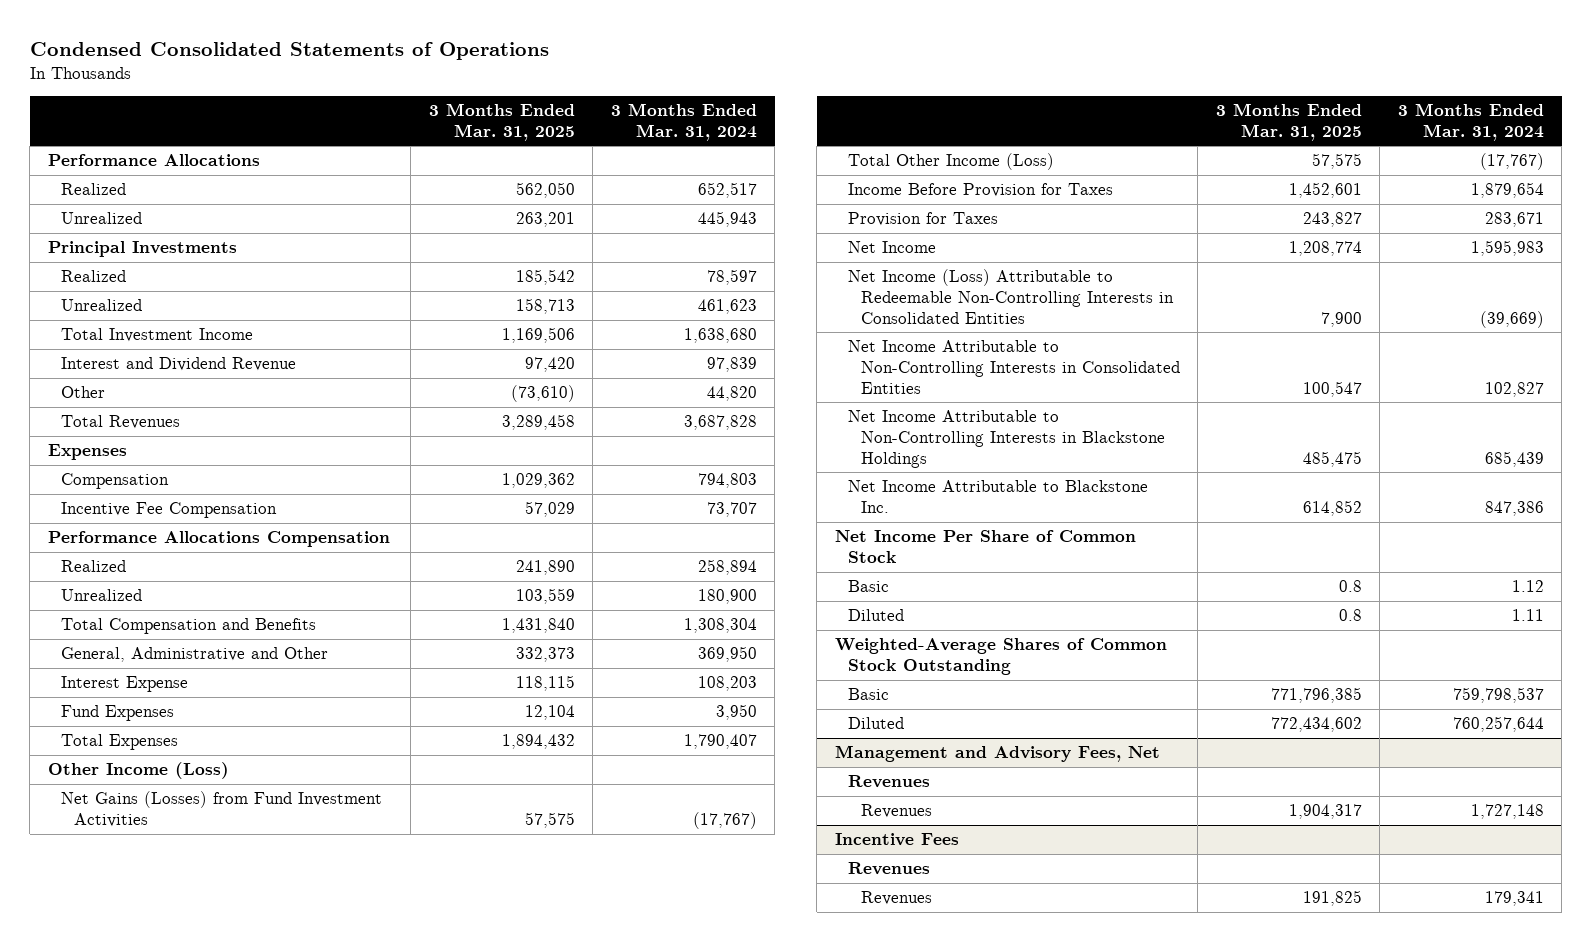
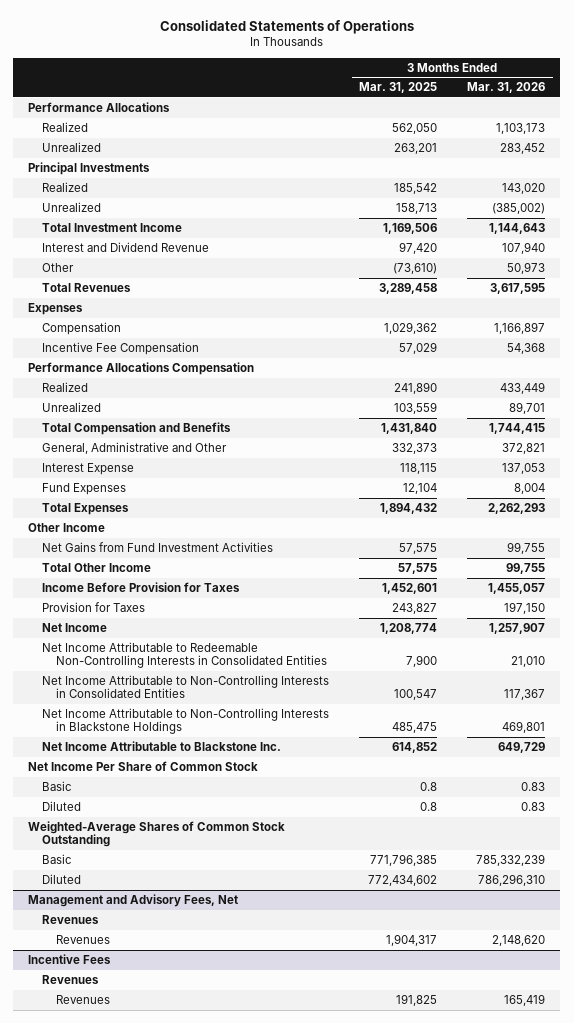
[29,42,549,61] Condensed Consolidated Statements of Operations -> [159,20,414,35] Consolidated Statements of Operations
[610,103,757,141] 3 Months Ended Mar. 31, 2024 -> none
none -> [467,82,546,94] Mar. 31, 2026
[47,762,229,780] Other Income (Loss) -> [28,522,106,532] Other Income
[60,791,382,827] Net Gains (Losses) from Fund Investment Activities -> [42,541,274,552] Net Gains from Fund Investment Activities
[847,153,1054,171] Total Other Income (Loss) -> [42,562,152,572] Total Other Income
[847,269,1174,324] Net Income (Loss) Attributable to Redeemable Non-Controlling Interests in Consolidated Entities -> [42,641,327,669] Net Income Attributable to Redeemable Non-Controlling Interests in Consolidated Entities

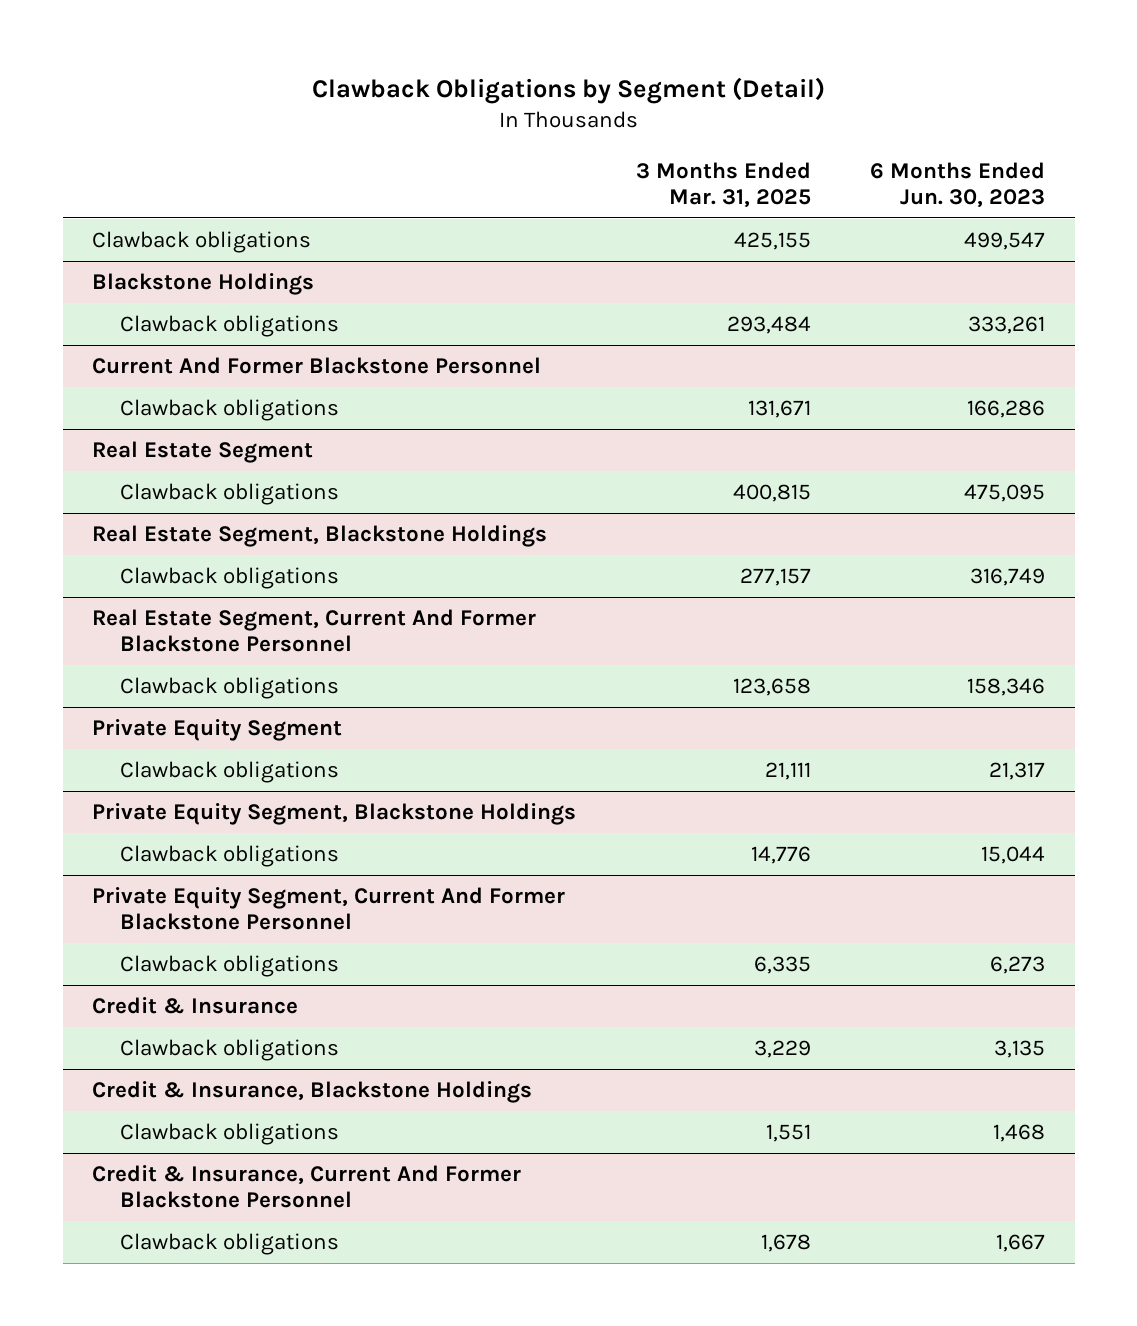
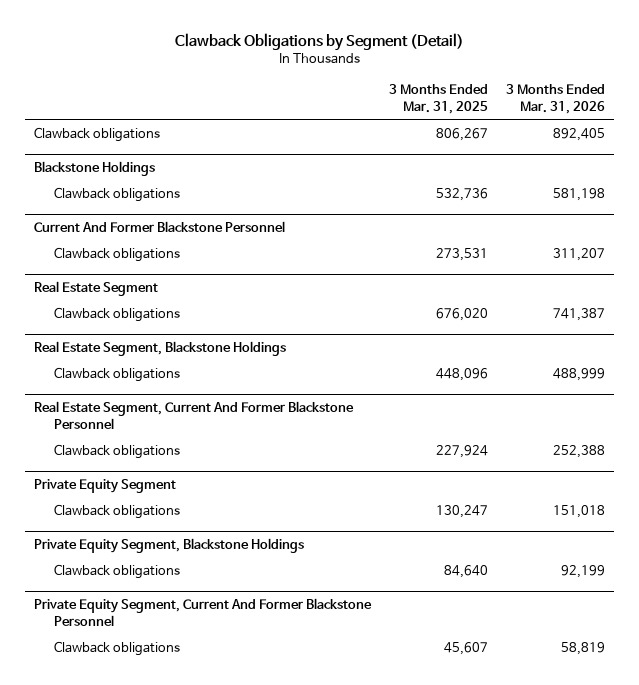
[870,161,1046,208] 6 Months Ended Jun. 30, 2023 -> none
none -> [506,84,606,114] 3 Months Ended Mar. 31, 2026
[733,232,811,251] 425,155 -> [436,127,489,141] 806,267
[726,316,811,335] 293,484 -> [436,187,489,201] 532,736
[747,400,811,419] 131,671 -> [436,247,489,261] 273,531
[732,484,811,503] 400,815 -> [436,307,489,321] 676,020
[739,568,811,587] 277,157 -> [436,367,489,381] 448,096
[732,678,811,697] 123,658 -> [436,444,489,458] 227,924
[764,762,811,781] 21,111 -> [436,504,489,518] 130,247
[750,846,811,865] 14,776 -> [444,564,489,578] 84,640
[92,997,299,1015] Credit & Insurance -> none
[119,1039,339,1062] Clawback obligations -> none
[92,1081,533,1104] Credit & Insurance, Blackstone Holdings -> none
[119,1123,339,1146] Clawback obligations -> none
[92,1165,522,1209] Credit & Insurance, Current And Former Blackstone Personnel -> none
[119,1233,339,1256] Clawback obligations -> none
[753,956,811,975] 6,335 -> [444,641,489,655] 45,607

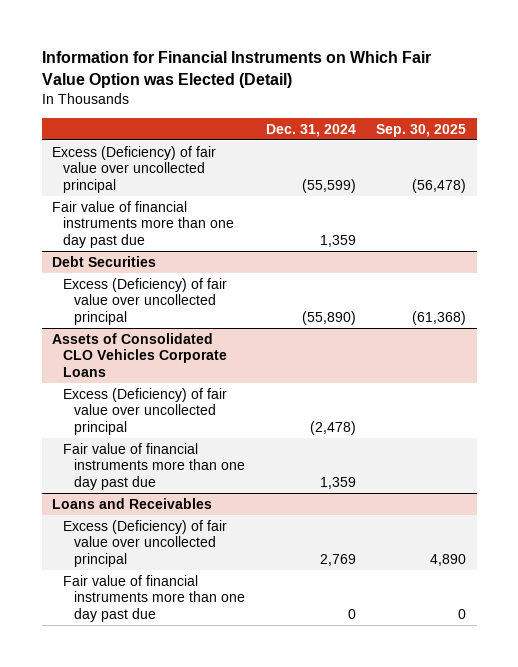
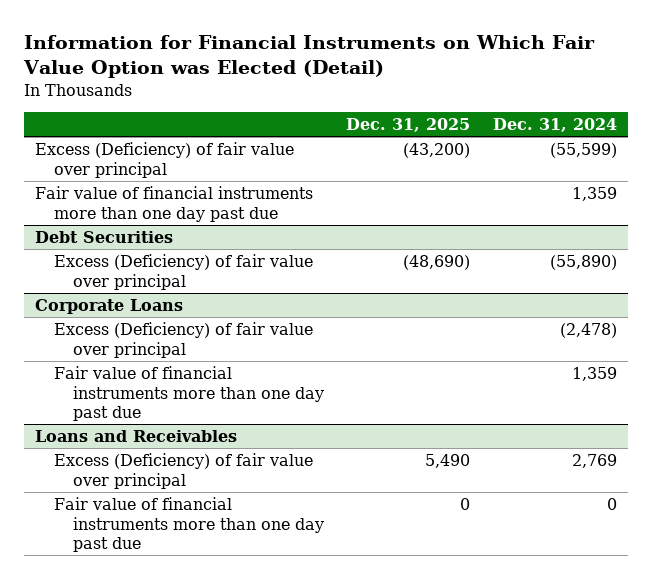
[376,123,467,137] Sep. 30, 2025 -> none
none -> [346,118,471,133] Dec. 31, 2025
[52,145,217,193] Excess (Deficiency) of fair value over uncollected principal -> [34,142,294,178] Excess (Deficiency) of fair value over principal
[62,277,227,325] Excess (Deficiency) of fair value over uncollected principal -> [54,254,314,290] Excess (Deficiency) of fair value over principal
[52,332,227,377] Assets of Consolidated CLO Vehicles Corporate Loans -> [34,299,183,315] Corporate Loans
[62,387,227,435] Excess (Deficiency) of fair value over uncollected principal -> [54,322,314,358] Excess (Deficiency) of fair value over principal
[62,519,227,567] Excess (Deficiency) of fair value over uncollected principal -> [54,453,314,489] Excess (Deficiency) of fair value over principal

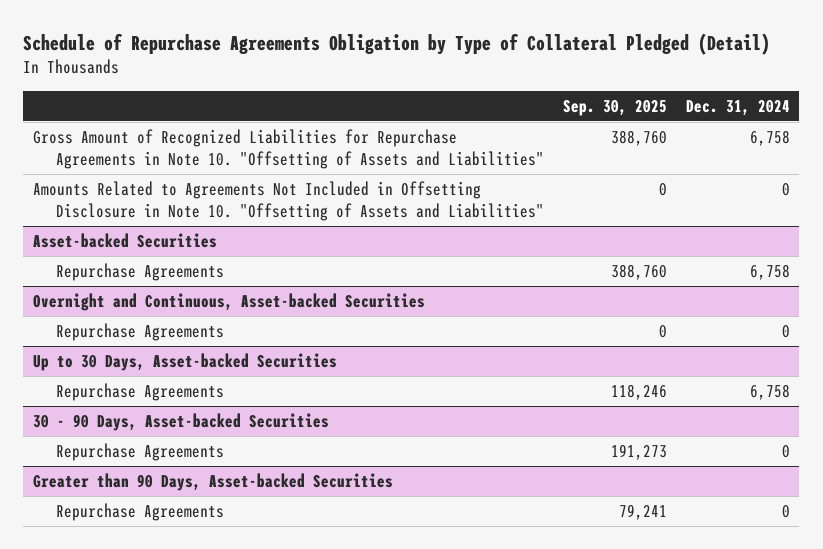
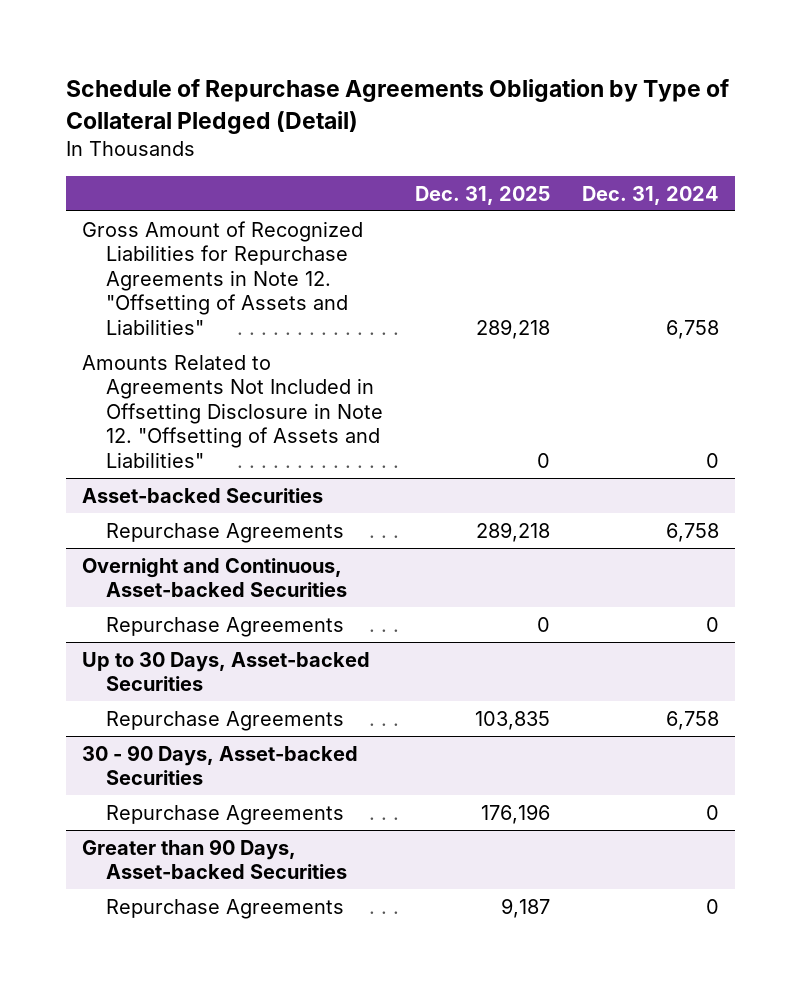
[563,99,668,116] Sep. 30, 2025 -> none
none -> [414,185,550,205] Dec. 31, 2025
[32,129,545,169] Gross Amount of Recognized Liabilities for Repurchase Agreements in Note 10. "Offsetting of Assets and Liabilities" -> [82,220,364,335] Gross Amount of Recognized Liabilities for Repurchase Agreements in Note 12. "Offsetting of Assets and Liabilities"
[32,181,545,221] Amounts Related to Agreements Not Included in Offsetting Disclosure in Note 10. "Offsetting of Assets and Liabilities" -> [82,354,383,468] Amounts Related to Agreements Not Included in Offsetting Disclosure in Note 12. "Offsetting of Assets and Liabilities"

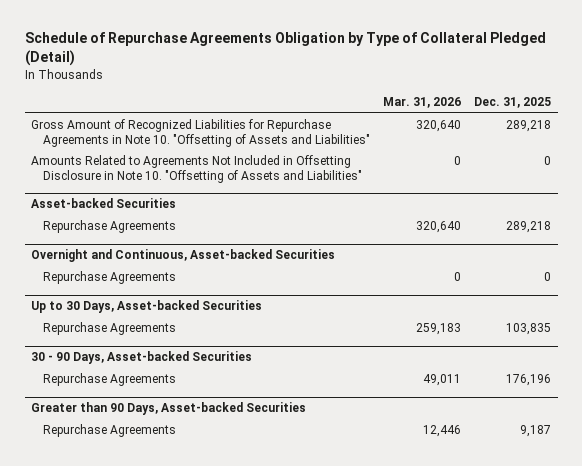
[581,185,719,205] Dec. 31, 2024 -> none
none -> [383,97,462,109] Mar. 31, 2026
[82,220,364,335] Gross Amount of Recognized Liabilities for Repurchase Agreements in Note 12. "Offsetting of Assets and Liabilities" -> [31,119,370,147] Gross Amount of Recognized Liabilities for Repurchase Agreements in Note 10. "Offsetting of Assets and Liabilities"
[82,354,383,468] Amounts Related to Agreements Not Included in Offsetting Disclosure in Note 12. "Offsetting of Assets and Liabilities" -> [31,155,362,183] Amounts Related to Agreements Not Included in Offsetting Disclosure in Note 10. "Offsetting of Assets and Liabilities"

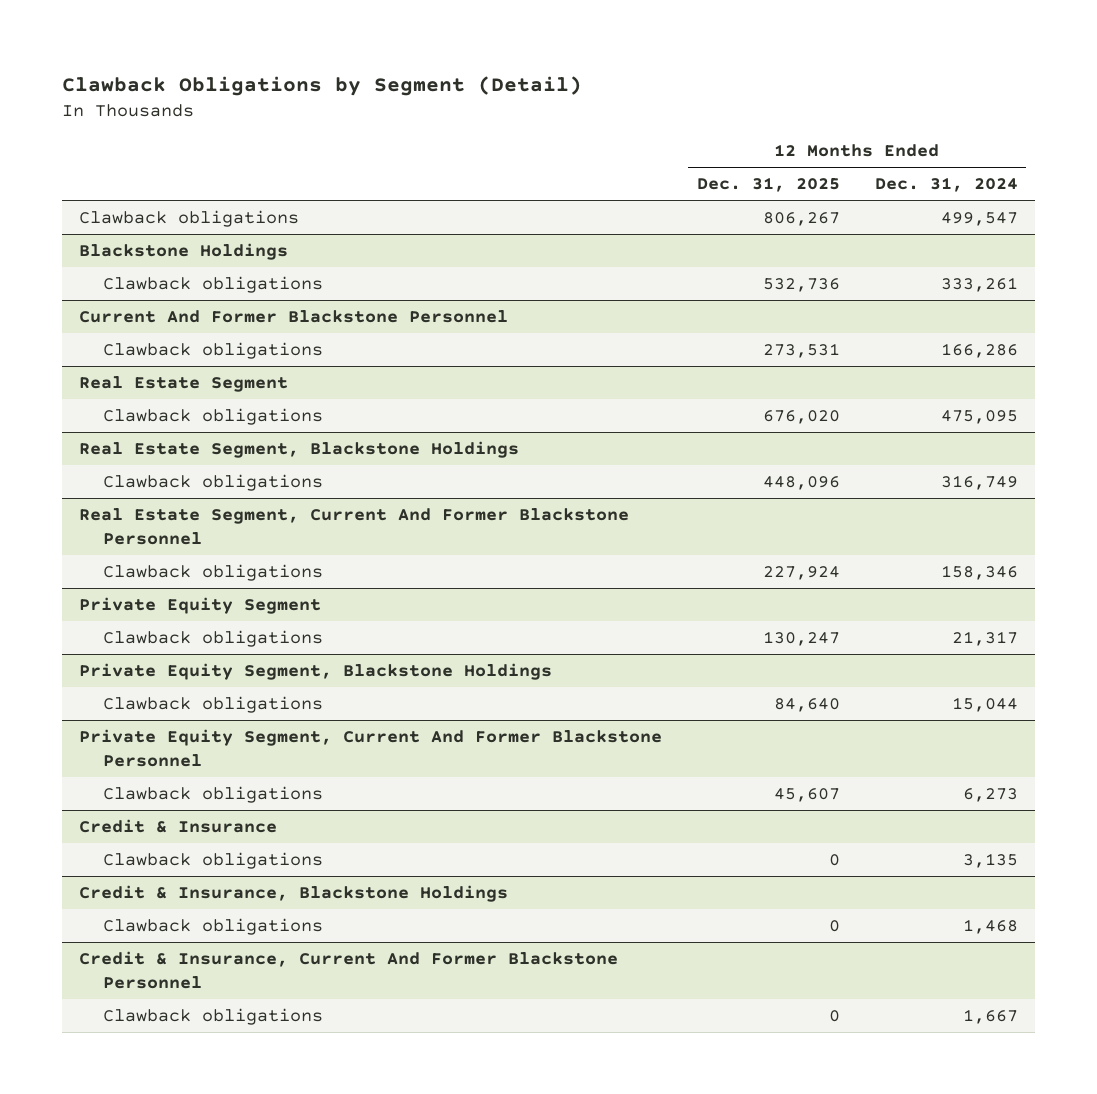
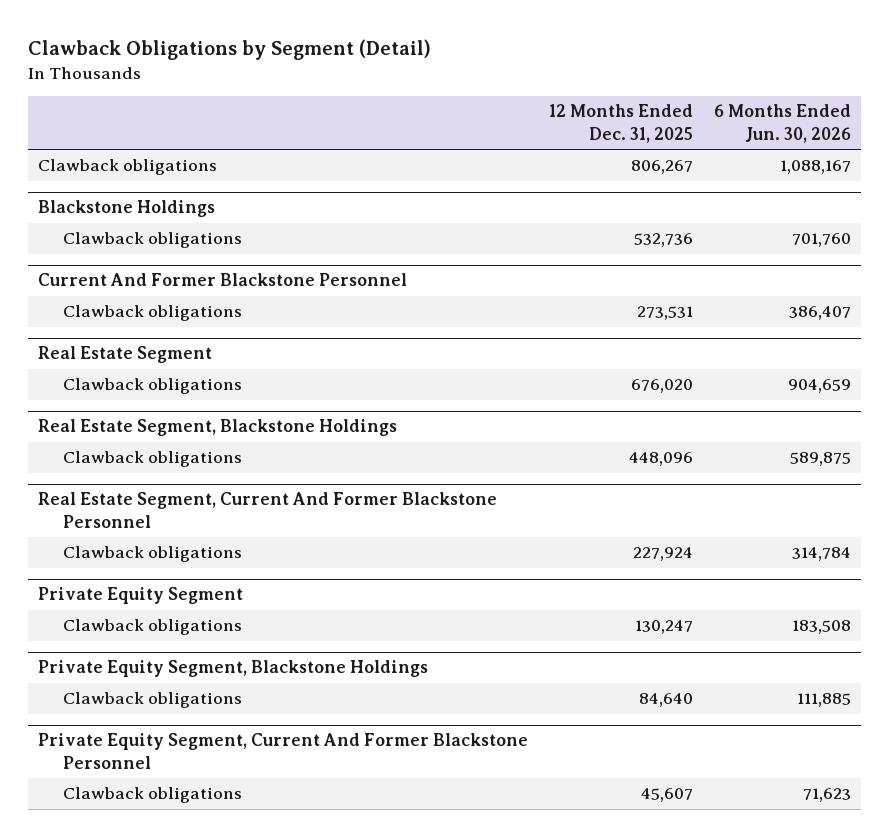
[874,177,1018,193] Dec. 31, 2024 -> none
none -> [713,104,851,143] 6 Months Ended Jun. 30, 2026
[79,818,278,833] Credit & Insurance -> none
[103,851,324,869] Clawback obligations -> none
[79,884,509,902] Credit & Insurance, Blackstone Holdings -> none
[103,917,324,935] Clawback obligations -> none
[79,950,619,989] Credit & Insurance, Current And Former Blackstone Personnel -> none
[103,1007,324,1025] Clawback obligations -> none

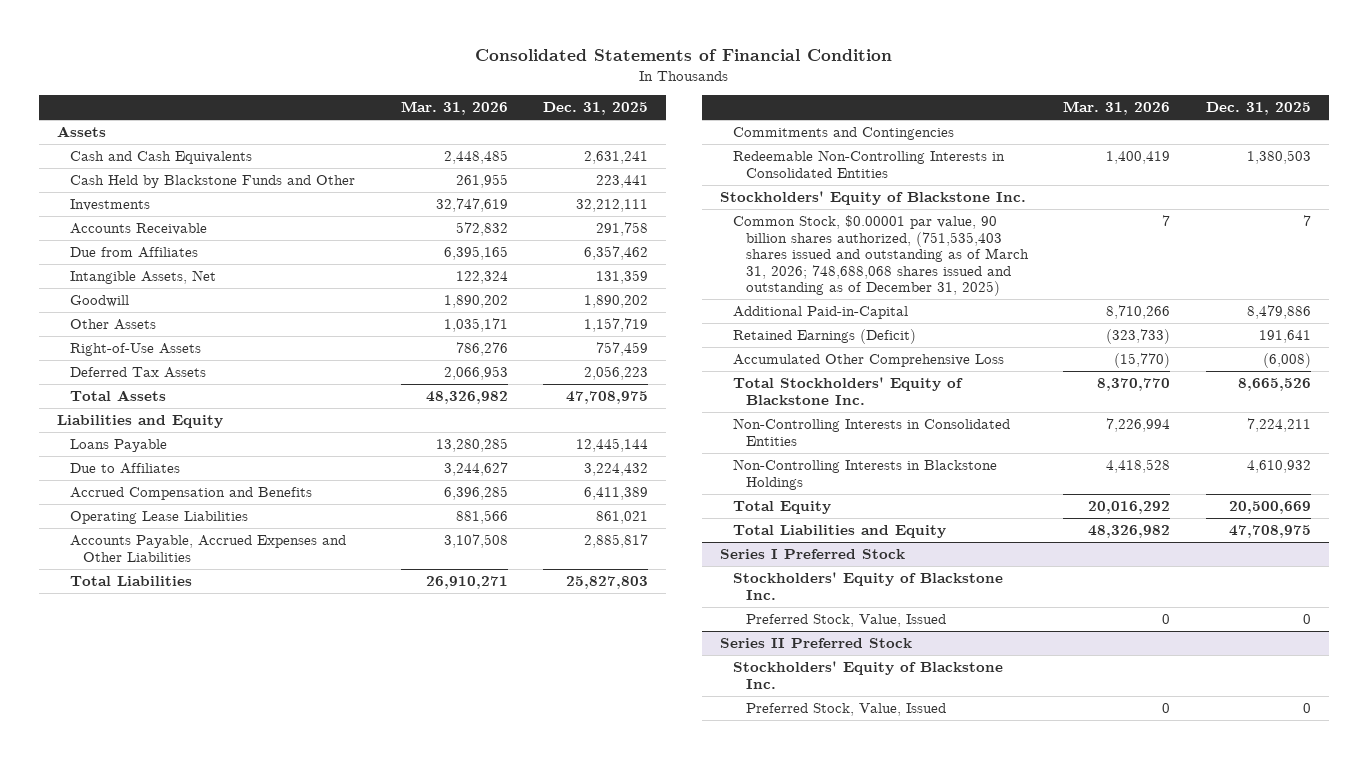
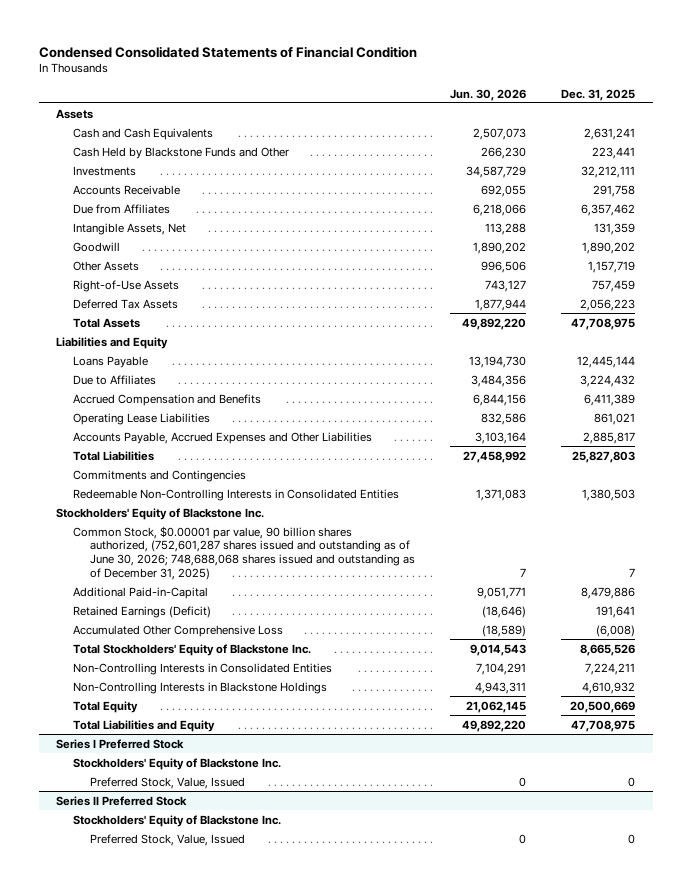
[474,49,892,62] Consolidated Statements of Financial Condition -> [38,45,417,58] Condensed Consolidated Statements of Financial Condition
[400,101,508,116] Mar. 31, 2026 -> none
none -> [450,88,527,101] Jun. 30, 2026
[732,215,1029,297] Common Stock, $0.00001 par value, 90 billion shares authorized, (751,535,403 shares issued and outstanding as of March 31, 2026; 748,688,068 shares issued and outstanding as of December 31, 2025) -> [73,525,416,581] Common Stock, $0.00001 par value, 90 billion shares authorized, (752,601,287 shares issued and outstanding as of June 30, 2026; 748,688,068 shares issued and outstanding as of December 31, 2025)

